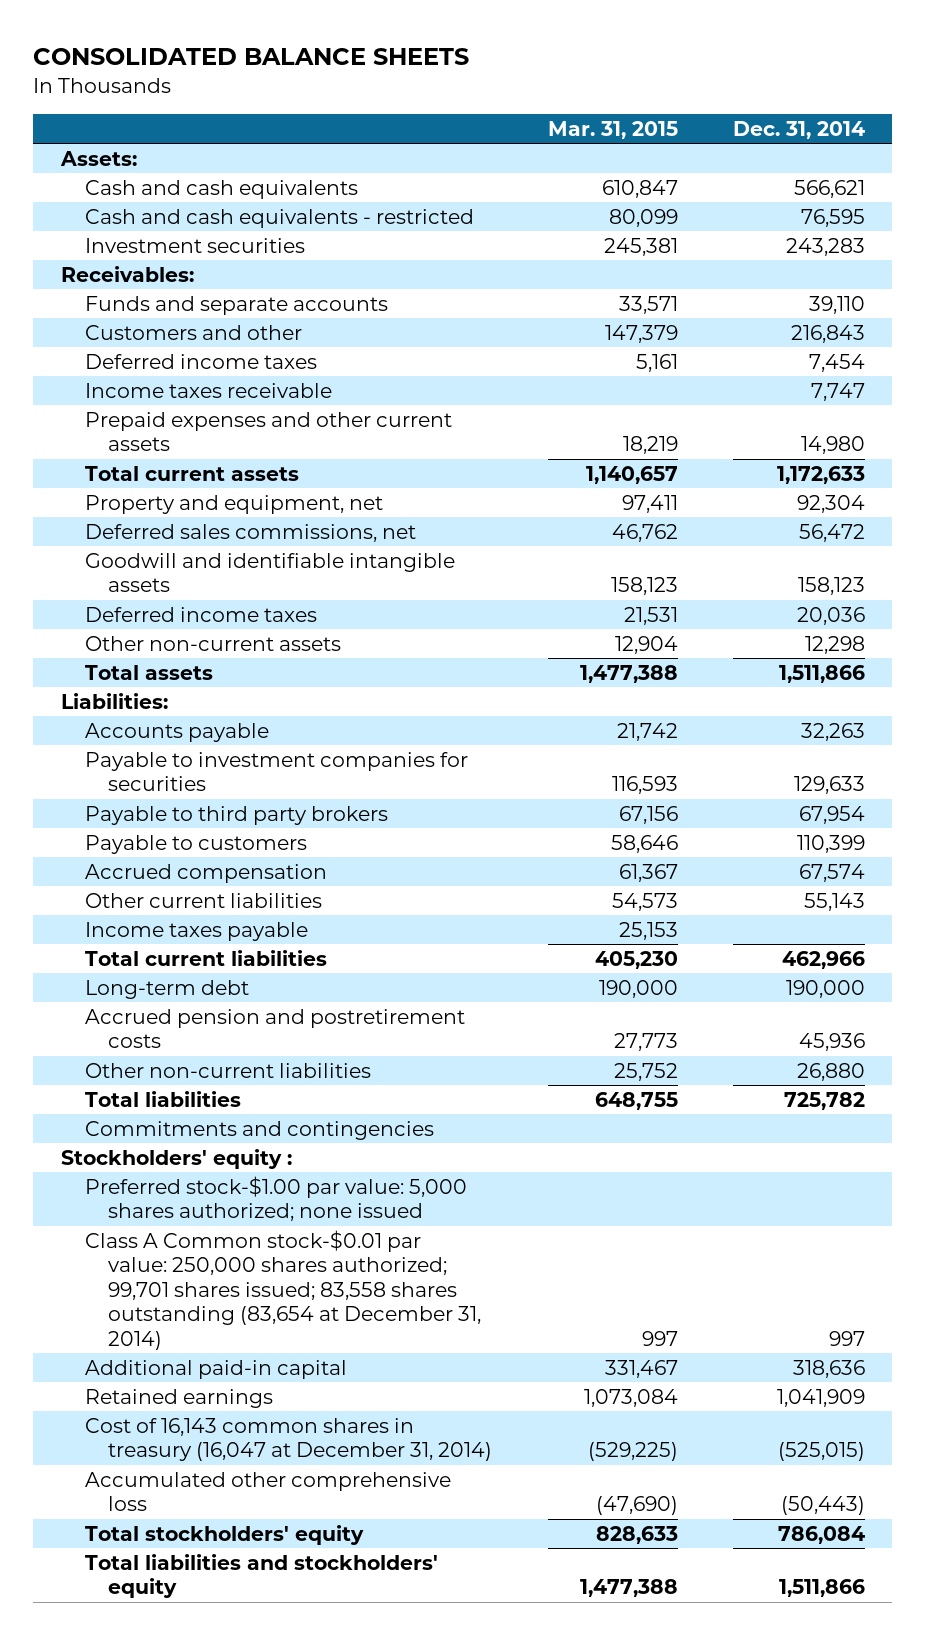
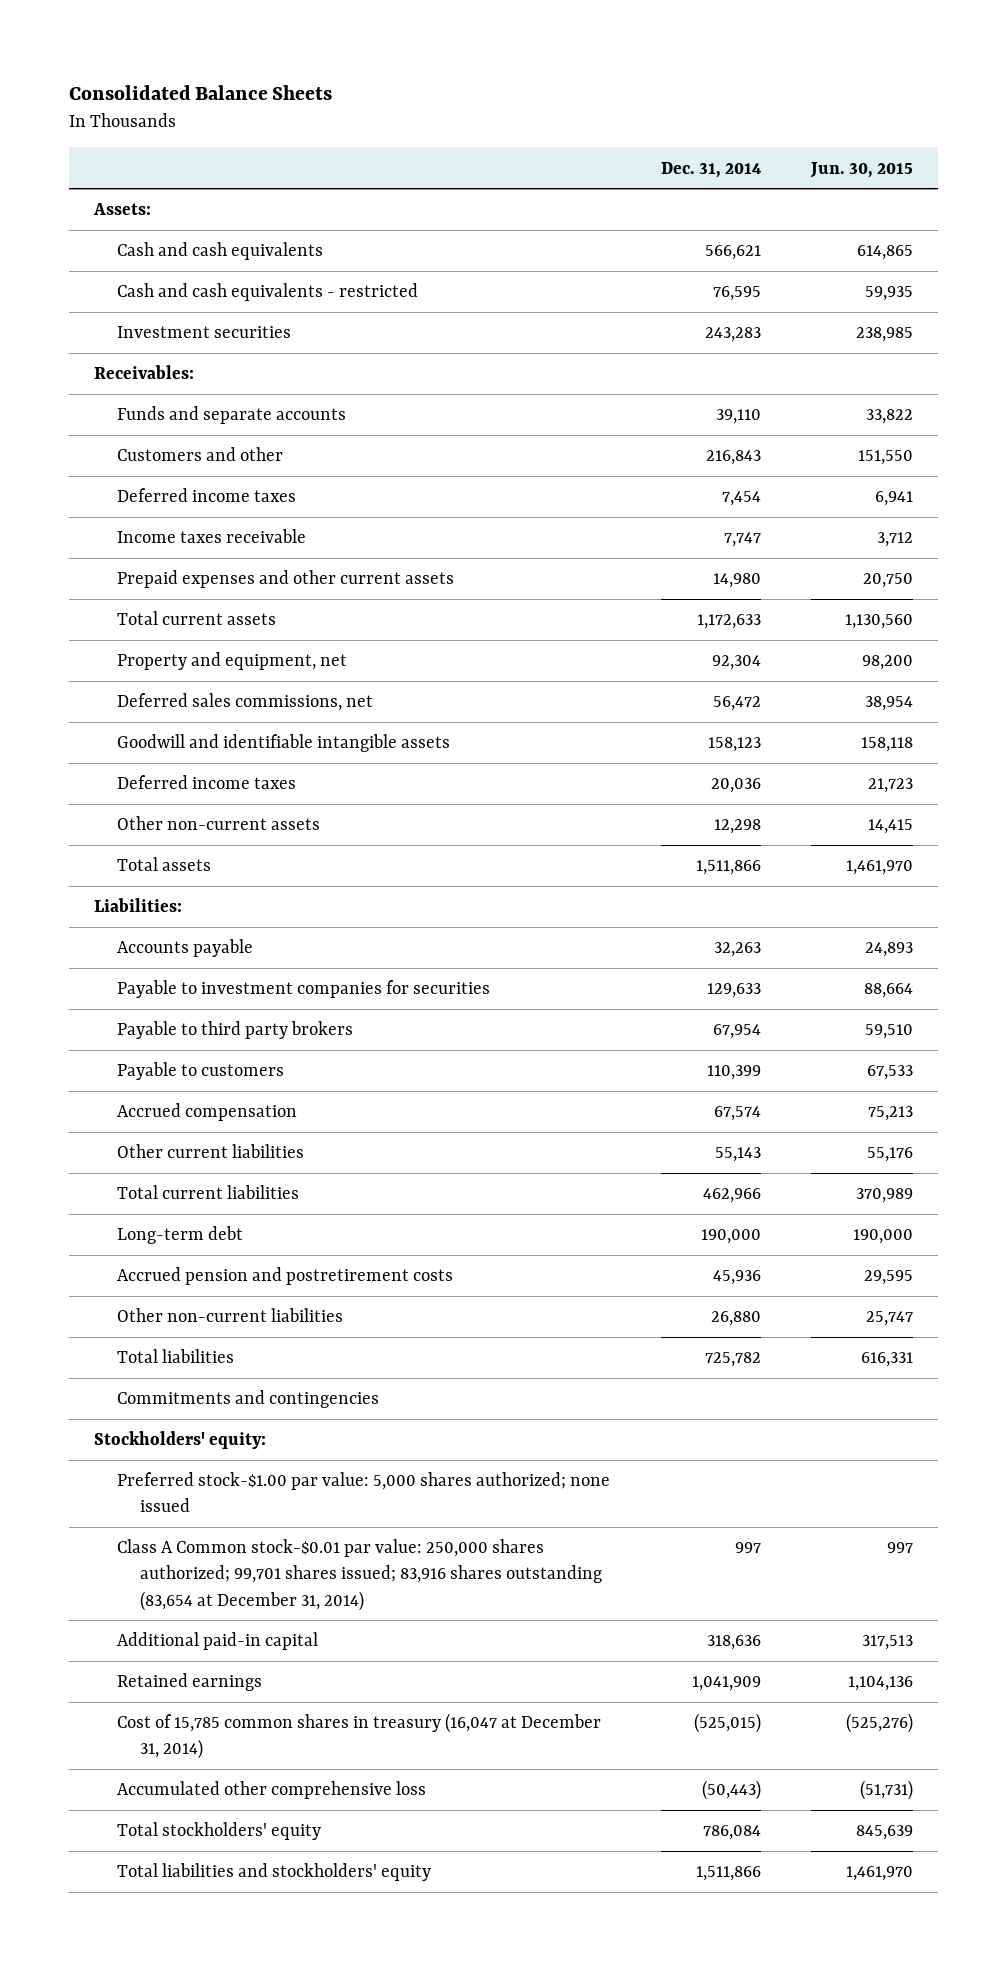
[33,48,470,66] CONSOLIDATED BALANCE SHEETS -> [68,85,332,101] Consolidated Balance Sheets
[547,120,678,139] Mar. 31, 2015 -> none
none -> [809,161,913,178] Jun. 30, 2015
[84,921,308,941] Income taxes payable -> none
[60,1148,292,1169] Stockholders' equity : -> [94,1431,267,1450] Stockholders' equity:
[84,1229,482,1350] Class A Common stock-$0.01 par value: 250,000 shares authorized; 99,701 shares issued; 83,558 shares outstanding (83,654 at December 31, 2014) -> [117,1539,603,1611] Class A Common stock-$0.01 par value: 250,000 shares authorized; 99,701 shares issued; 83,916 shares outstanding (83,654 at December 31, 2014)
[84,1417,493,1462] Cost of 16,143 common shares in treasury (16,047 at December 31, 2014) -> [117,1713,602,1760] Cost of 15,785 common shares in treasury (16,047 at December 31, 2014)

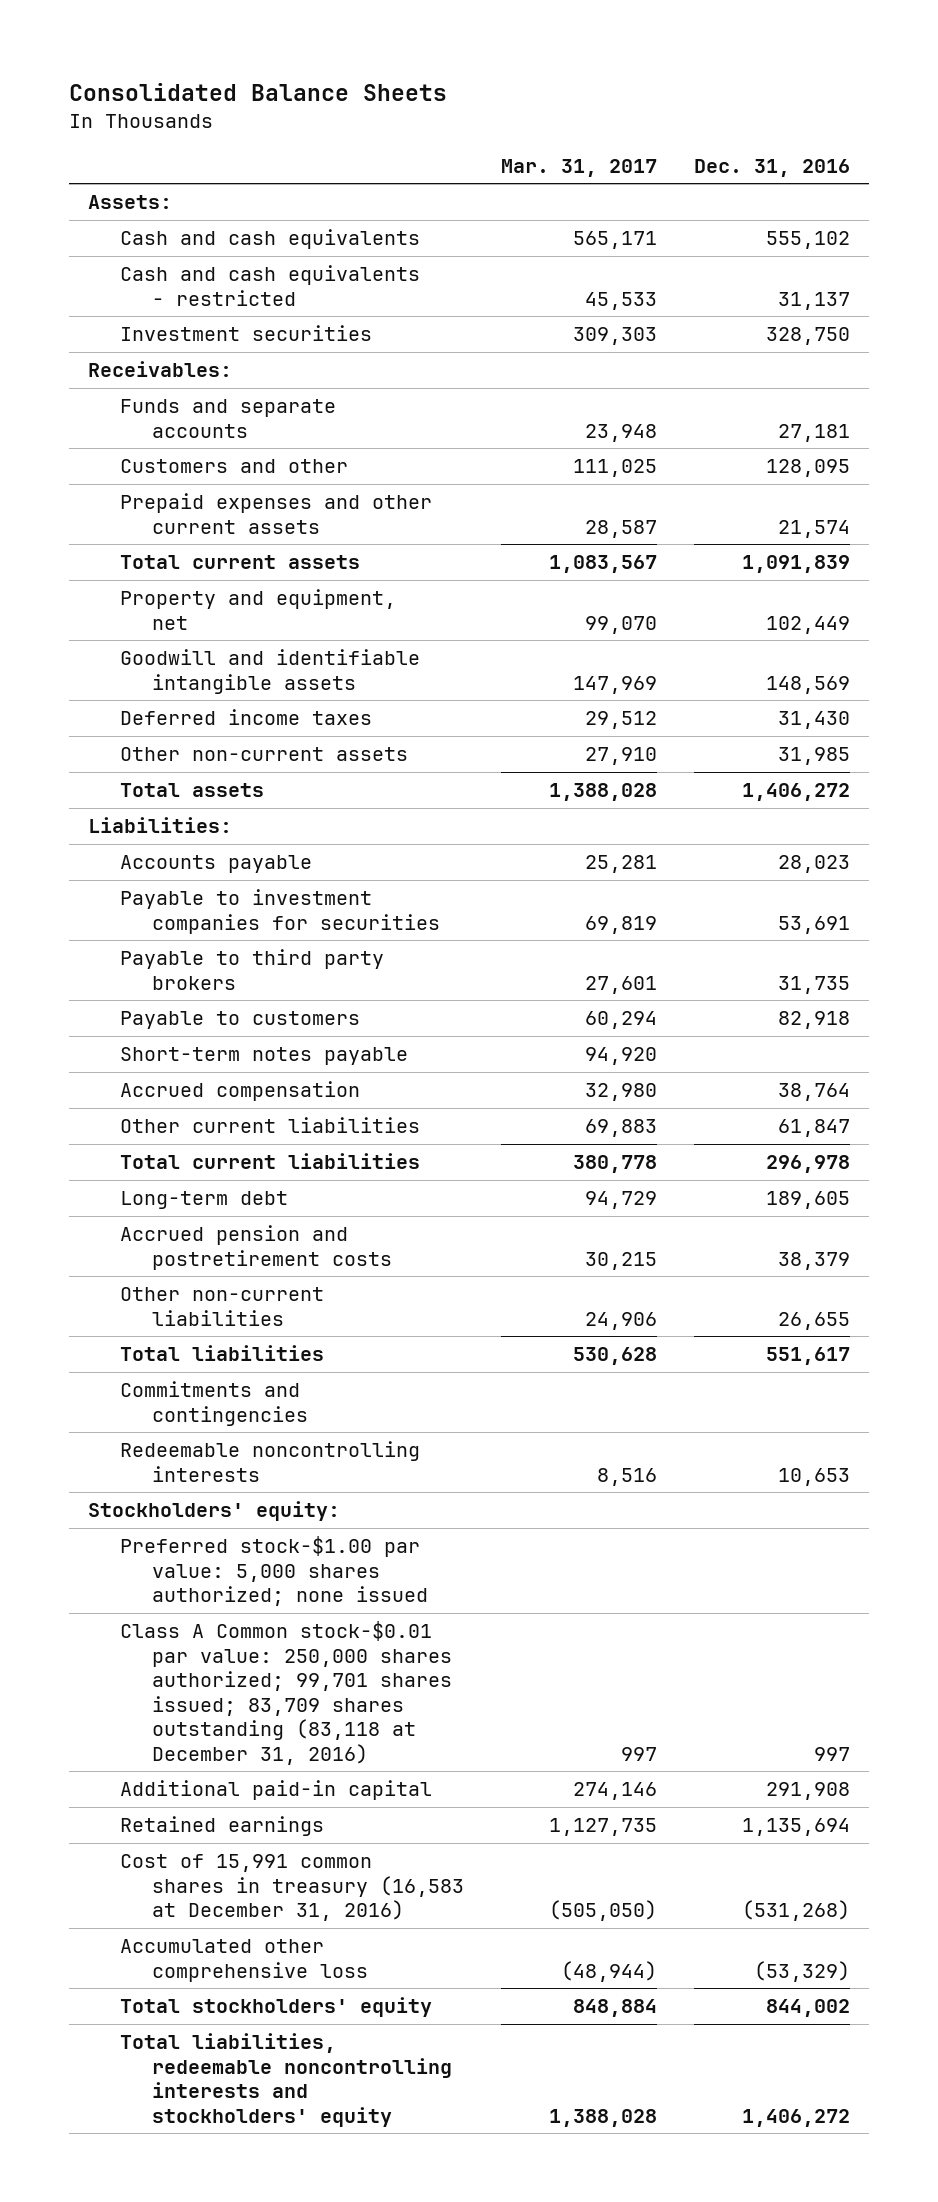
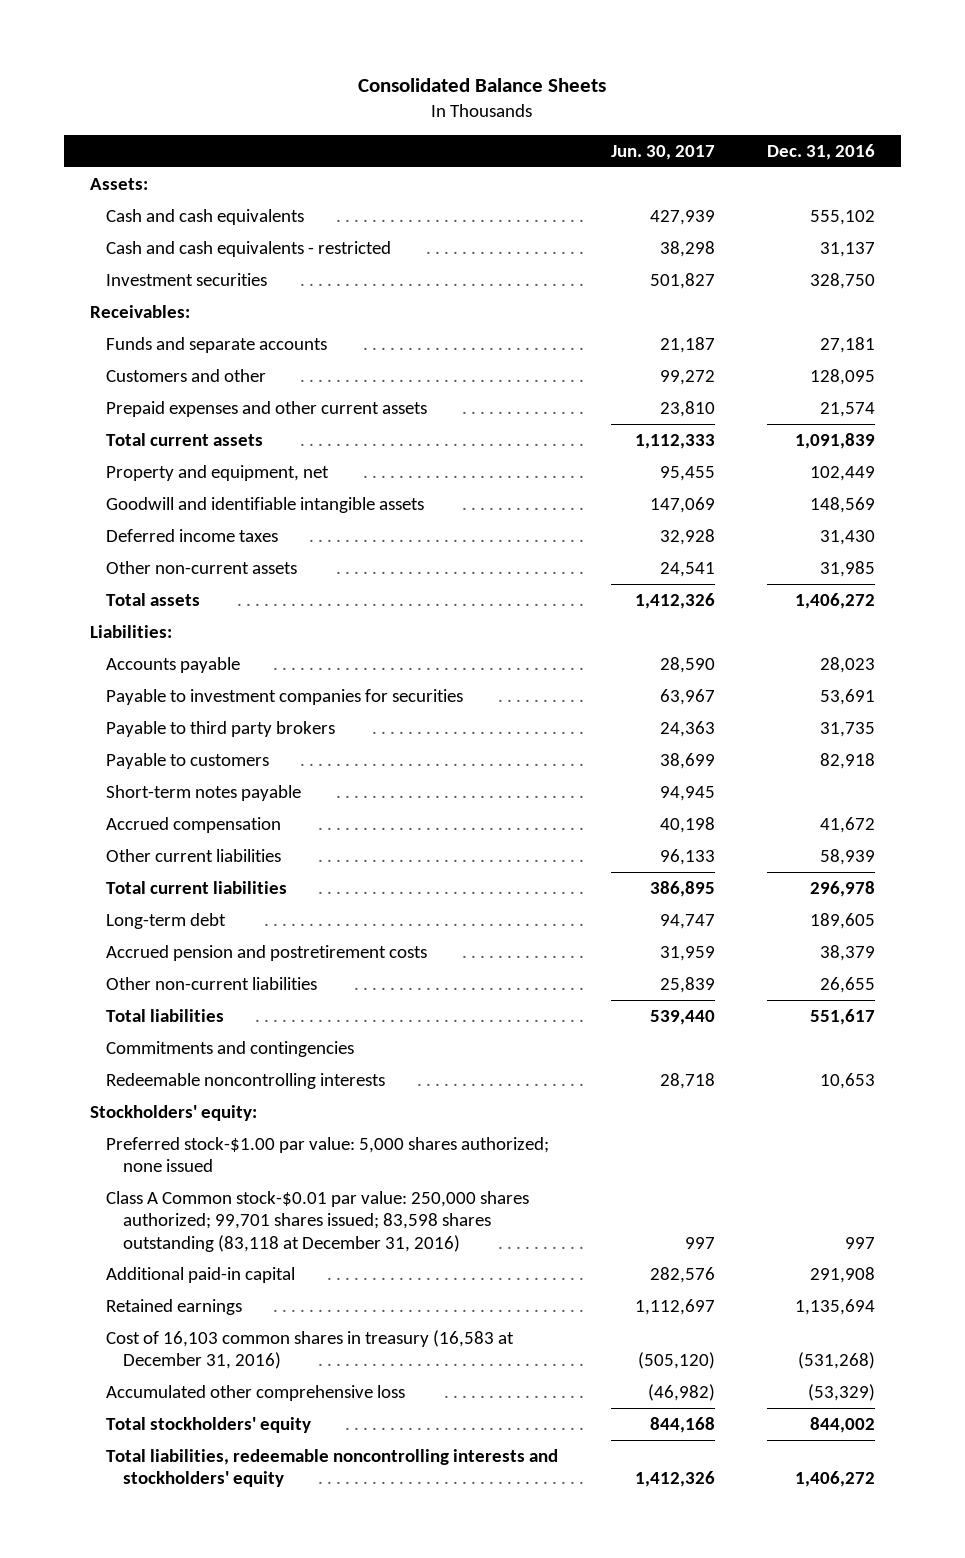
[500,159,657,178] Mar. 31, 2017 -> none
none -> [610,144,715,160] Jun. 30, 2017
[778,1083,851,1102] 38,764 -> [819,816,875,833] 41,672
[778,1119,851,1138] 61,847 -> [819,848,875,865] 58,939
[119,1621,452,1765] Class A Common stock-$0.01 par value: 250,000 shares authorized; 99,701 shares issued; 83,709 shares outstanding (83,118 at December 31, 2016) -> [106,1190,530,1252] Class A Common stock-$0.01 par value: 250,000 shares authorized; 99,701 shares issued; 83,598 shares outstanding (83,118 at December 31, 2016)
[119,1854,464,1922] Cost of 15,991 common shares in treasury (16,583 at December 31, 2016) -> [106,1329,515,1370] Cost of 16,103 common shares in treasury (16,583 at December 31, 2016)

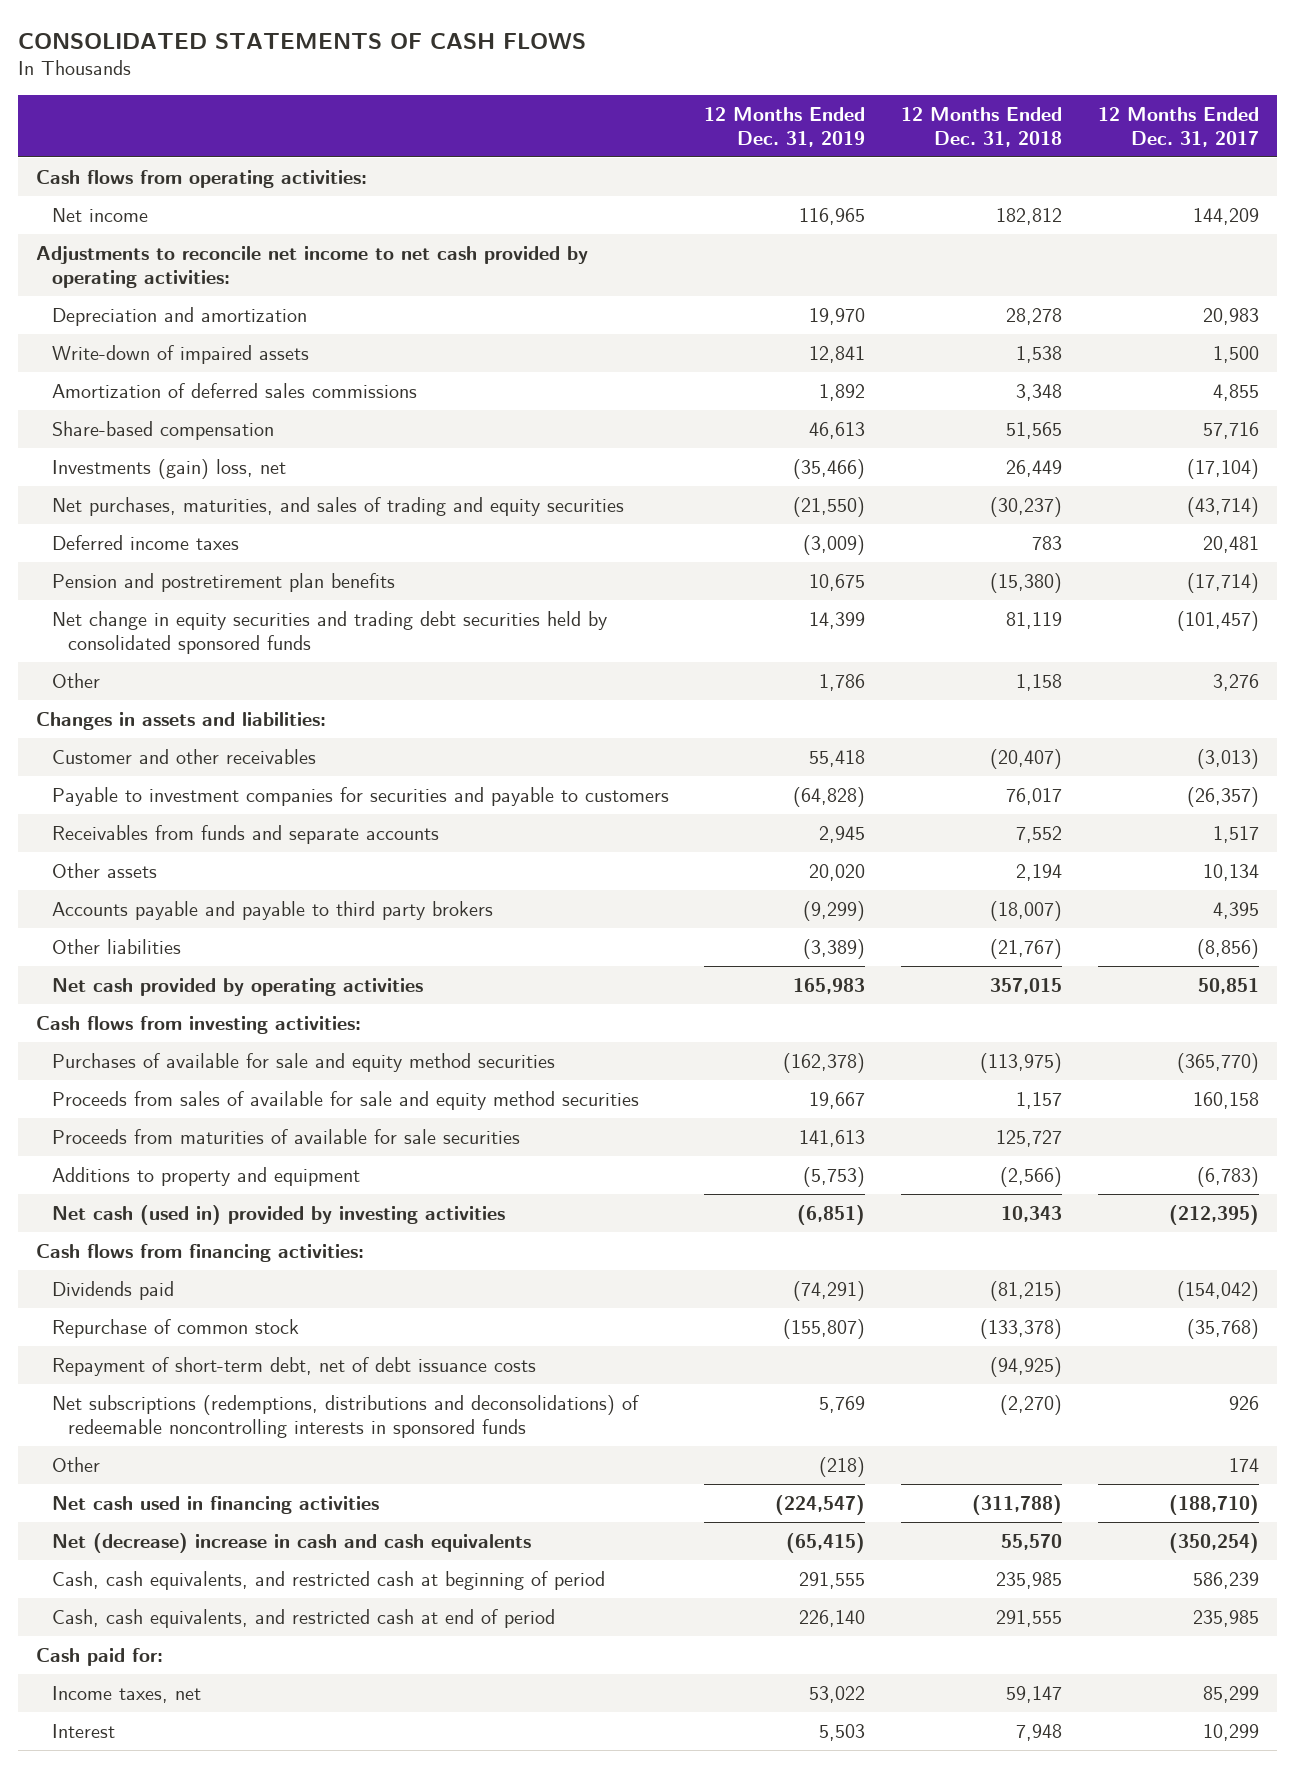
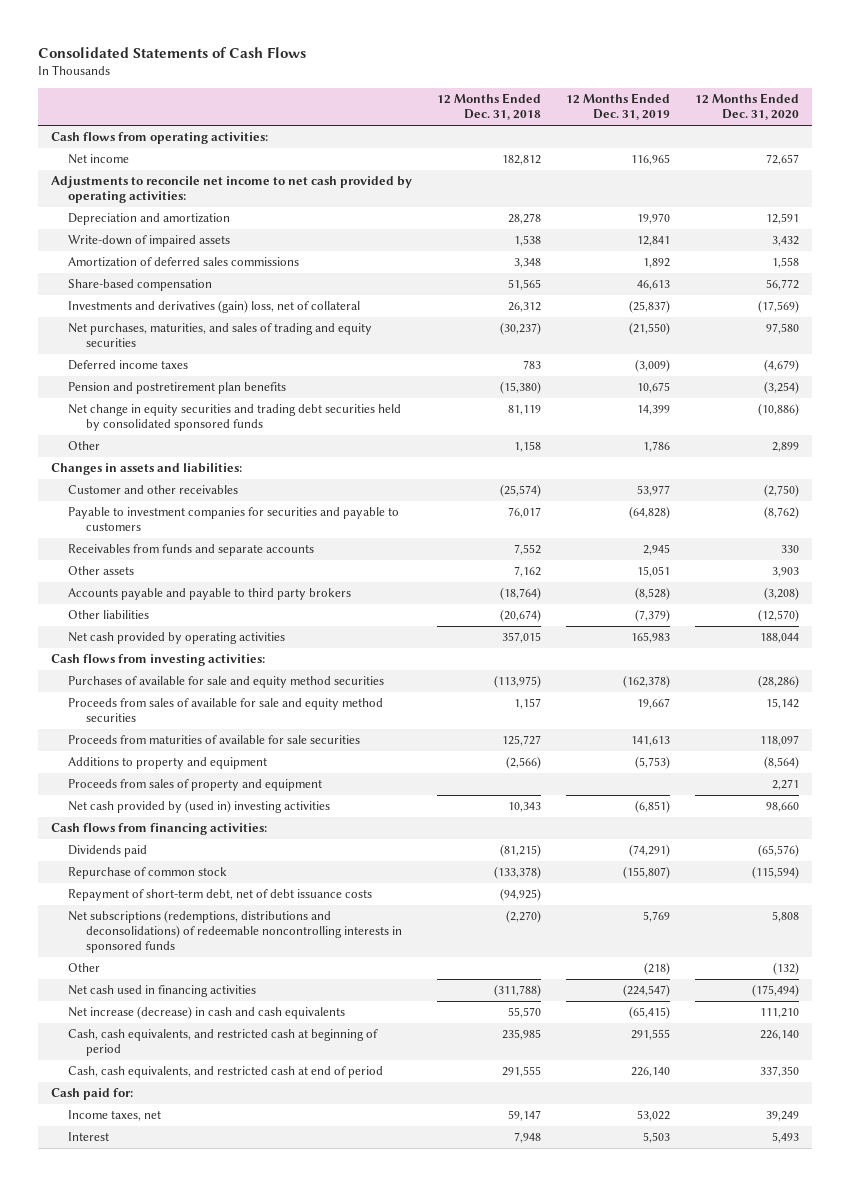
[17,32,586,49] CONSOLIDATED STATEMENTS OF CASH FLOWS -> [37,46,306,58] Consolidated Statements of Cash Flows
[1097,107,1259,147] 12 Months Ended Dec. 31, 2017 -> none
none -> [694,93,799,121] 12 Months Ended Dec. 31, 2020
[51,458,286,479] Investments (gain) loss, net -> [68,300,361,314] Investments and derivatives (gain) loss, net of collateral
[793,458,866,479] (35,466) -> [628,300,670,314] (25,837)
[1006,459,1063,477] 26,449 -> [507,302,541,313] 26,312
[809,749,866,767] 55,418 -> [636,485,670,497] 53,977
[990,748,1063,769] (20,407) -> [499,484,541,498] (25,574)
[809,863,866,881] 20,020 -> [636,566,670,578] 15,051
[1016,863,1063,881] 2,194 -> [513,566,541,578] 7,162
[803,900,866,921] (9,299) -> [634,587,670,601] (8,528)
[990,900,1063,921] (18,007) -> [499,587,541,601] (18,764)
[803,938,866,959] (3,389) -> [634,609,670,623] (7,379)
[990,938,1063,959] (21,767) -> [499,609,541,623] (20,674)
none -> [68,779,323,792] Proceeds from sales of property and equipment
[51,1204,505,1225] Net cash (used in) provided by investing activities -> [68,800,331,814] Net cash provided by (used in) investing activities
[51,1532,531,1553] Net (decrease) increase in cash and cash equivalents -> [68,1006,346,1020] Net increase (decrease) in cash and cash equivalents

